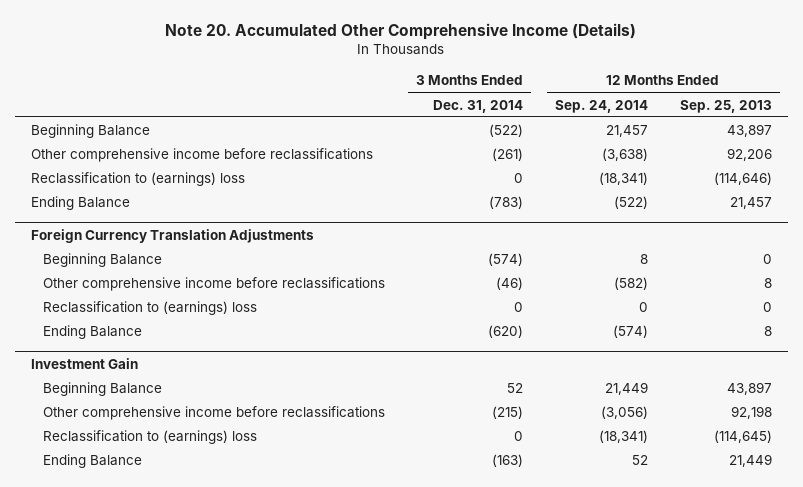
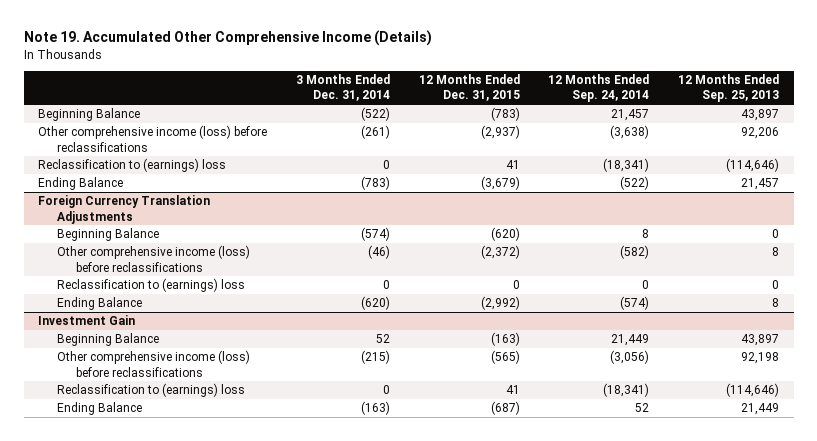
[165,23,637,41] Note 20. Accumulated Other Comprehensive Income (Details) -> [23,30,432,47] Note 19. Accumulated Other Comprehensive Income (Details)
none -> [418,74,520,102] 12 Months Ended Dec. 31, 2015
[30,148,373,163] Other comprehensive income before reclassifications -> [37,125,267,152] Other comprehensive income (loss) before reclassifications
[42,277,385,292] Other comprehensive income before reclassifications -> [57,245,251,272] Other comprehensive income (loss) before reclassifications
[42,406,385,421] Other comprehensive income before reclassifications -> [57,350,251,377] Other comprehensive income (loss) before reclassifications
[713,430,772,444] (114,645) -> [726,383,780,398] (114,646)

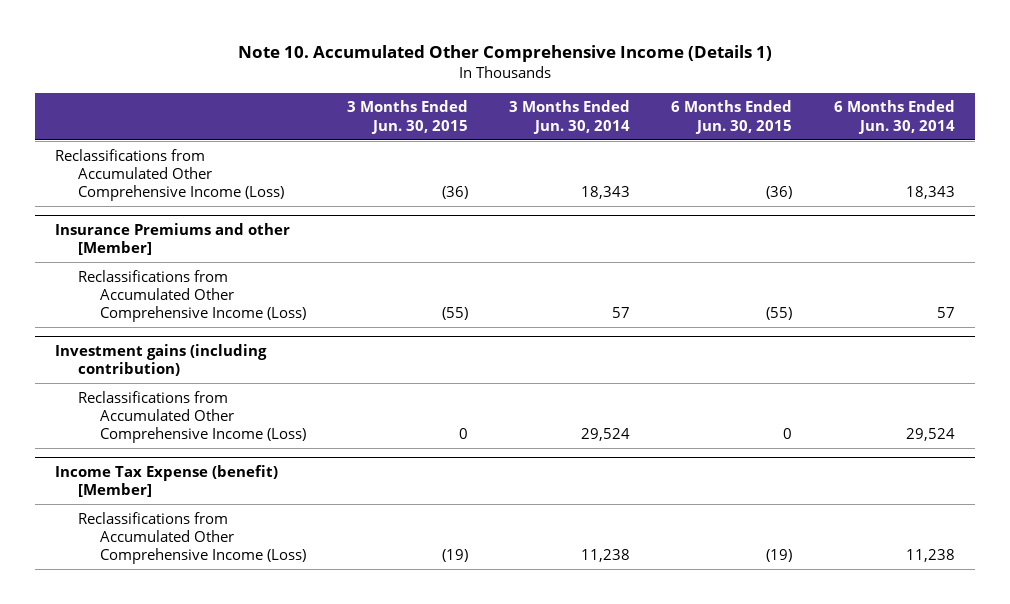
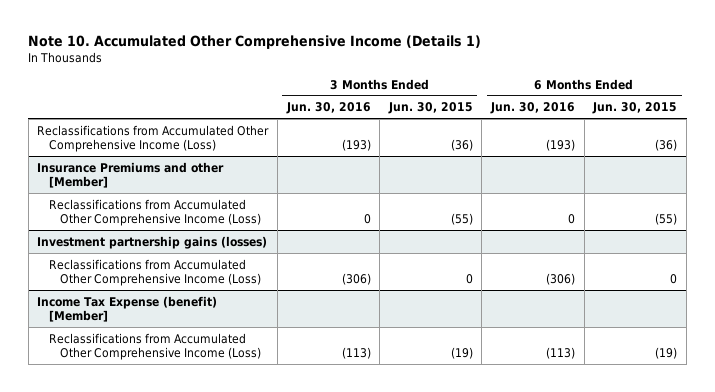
[509,100,631,134] 3 Months Ended Jun. 30, 2014 -> none
[833,100,955,134] 6 Months Ended Jun. 30, 2014 -> none
none -> [285,102,371,115] Jun. 30, 2016
none -> [490,102,576,115] Jun. 30, 2016
[55,343,268,377] Investment gains (including contribution) -> [37,235,268,249] Investment partnership gains (losses)

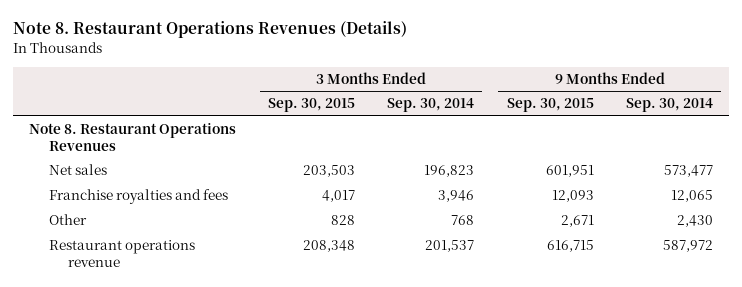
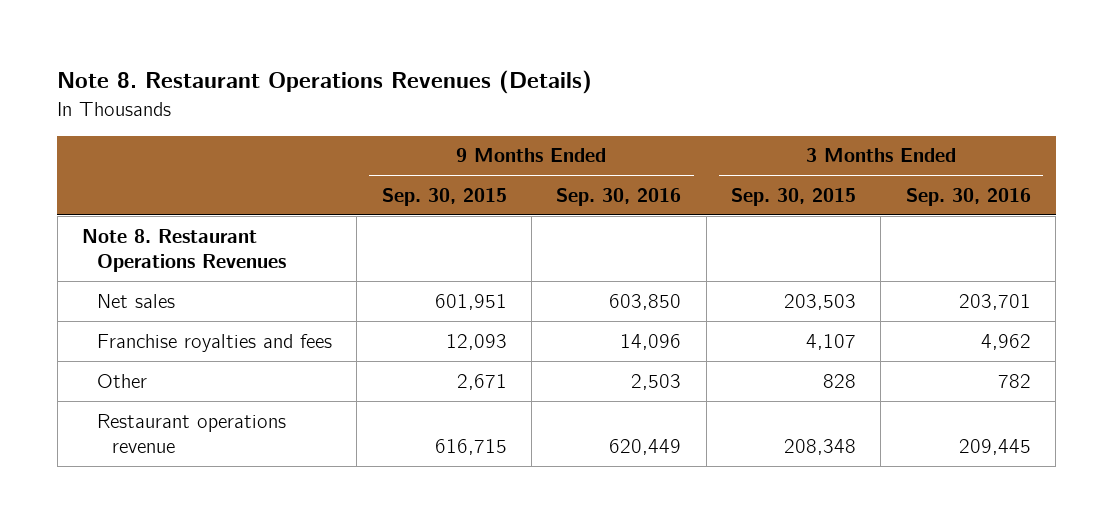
[387,98,475,113] Sep. 30, 2014 -> none
[625,98,713,113] Sep. 30, 2014 -> none
none -> [556,188,682,207] Sep. 30, 2016
none -> [905,188,1031,207] Sep. 30, 2016
[322,190,356,203] 4,017 -> [806,333,857,350] 4,107

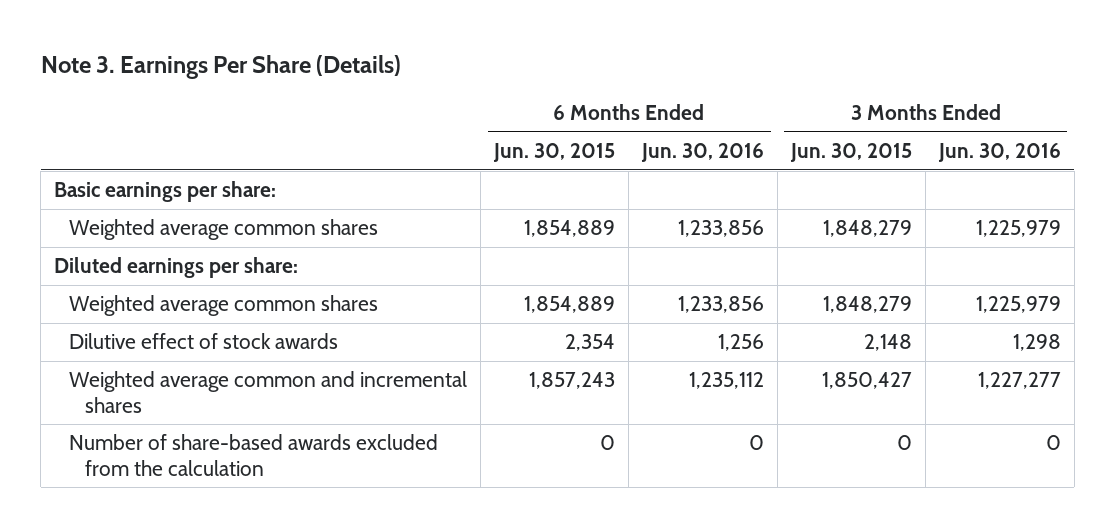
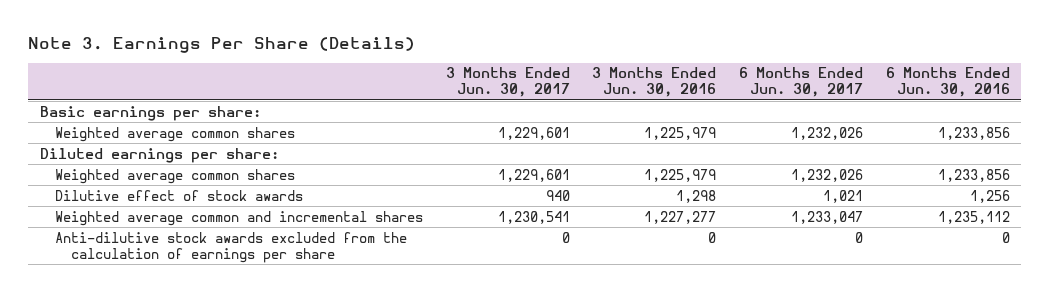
[493,143,616,163] Jun. 30, 2015 -> none
[789,143,912,163] Jun. 30, 2015 -> none
none -> [445,67,570,98] 3 Months Ended Jun. 30, 2017
none -> [738,67,863,98] 6 Months Ended Jun. 30, 2017
[69,434,439,476] Number of share-based awards excluded from the calculation -> [55,231,408,263] Anti-dilutive stock awards excluded from the calculation of earnings per share

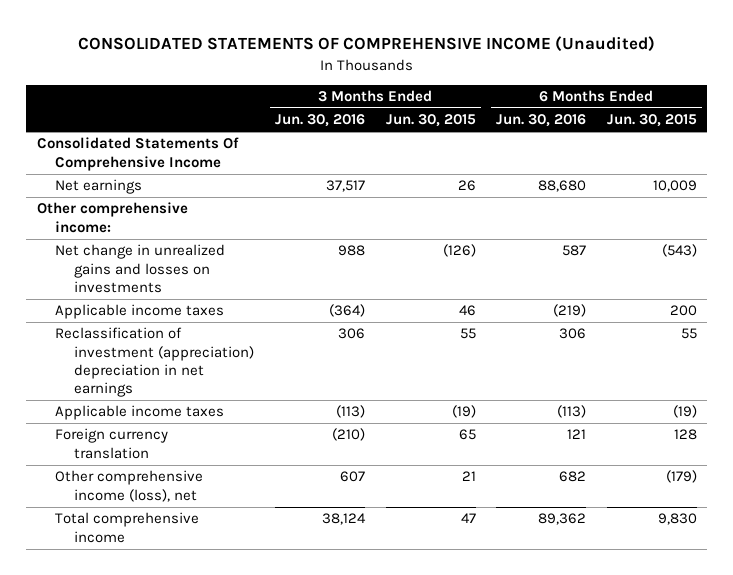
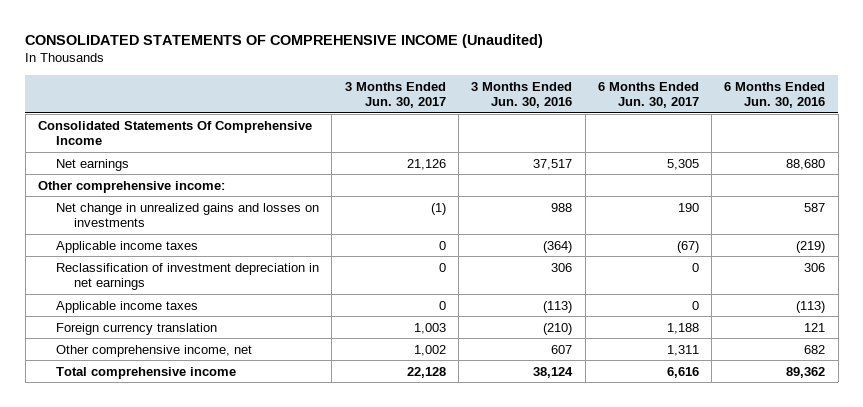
[385,114,476,128] Jun. 30, 2015 -> none
[606,114,697,128] Jun. 30, 2015 -> none
none -> [344,81,446,109] 3 Months Ended Jun. 30, 2017
none -> [597,81,699,109] 6 Months Ended Jun. 30, 2017
[55,327,255,398] Reclassification of investment (appreciation) depreciation in net earnings -> [56,262,320,291] Reclassification of investment depreciation in net earnings
[55,470,204,502] Other comprehensive income (loss), net -> [56,344,253,357] Other comprehensive income, net

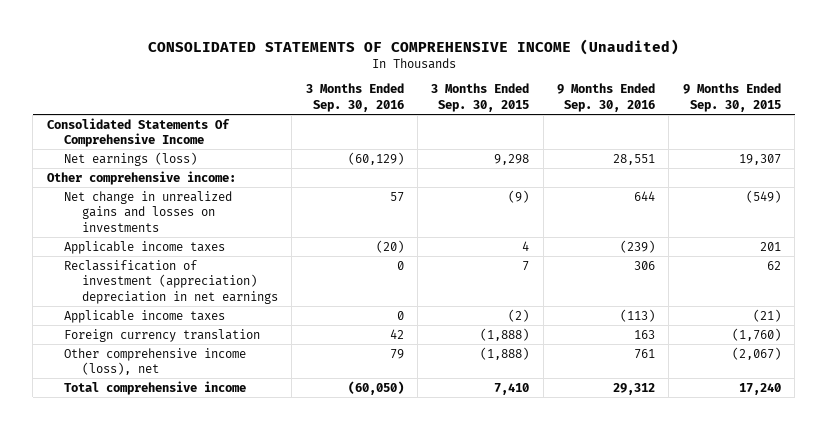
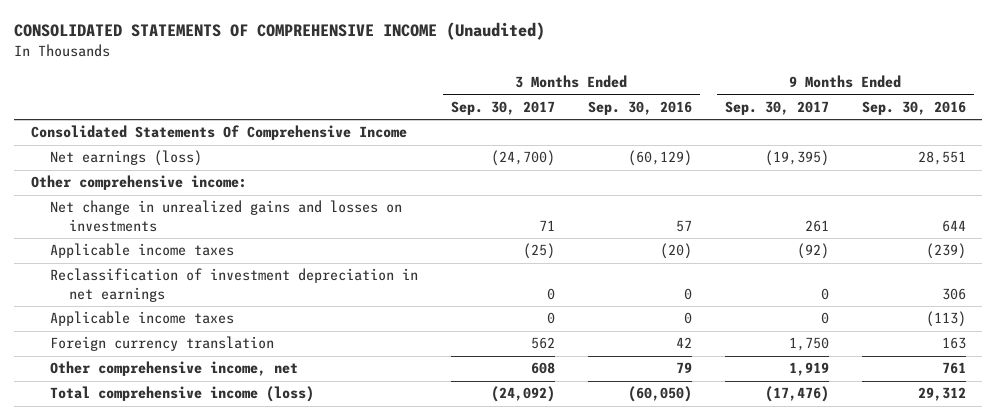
[431,83,530,112] 3 Months Ended Sep. 30, 2015 -> none
[682,83,781,112] 9 Months Ended Sep. 30, 2015 -> none
none -> [450,101,555,116] Sep. 30, 2017
none -> [724,101,829,116] Sep. 30, 2017
[64,259,278,304] Reclassification of investment (appreciation) depreciation in net earnings -> [50,268,419,302] Reclassification of investment depreciation in net earnings
[64,347,247,376] Other comprehensive income (loss), net -> [50,361,299,377] Other comprehensive income, net
[64,380,247,395] Total comprehensive income -> [50,386,315,403] Total comprehensive income (loss)

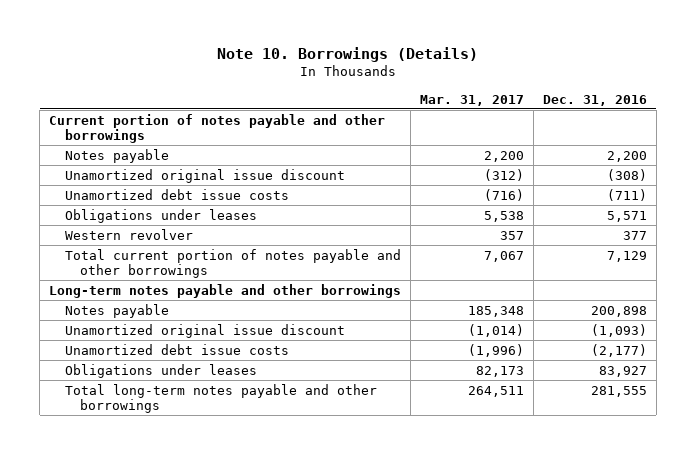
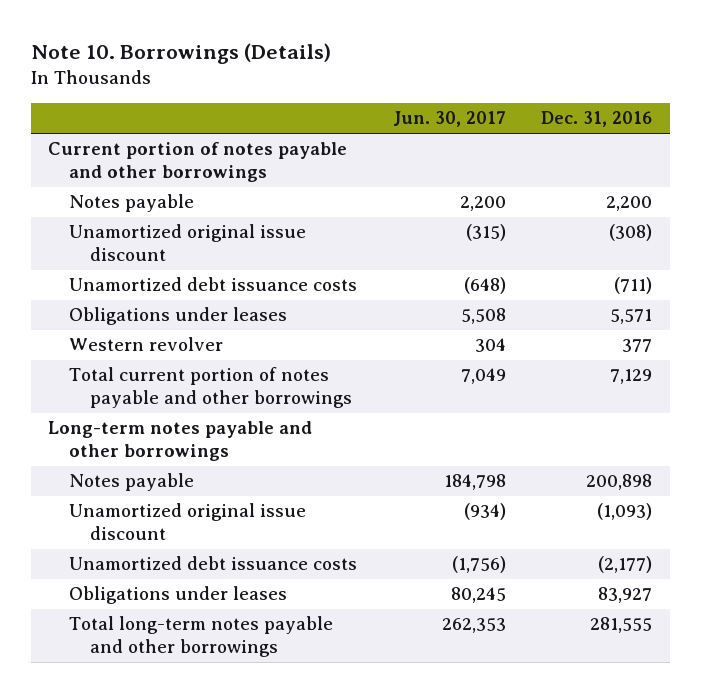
[419,94,524,106] Mar. 31, 2017 -> none
none -> [392,111,506,128] Jun. 30, 2017
[64,188,289,200] Unamortized debt issue costs -> [69,277,358,292] Unamortized debt issuance costs
[64,343,289,355] Unamortized debt issue costs -> [69,556,358,571] Unamortized debt issuance costs

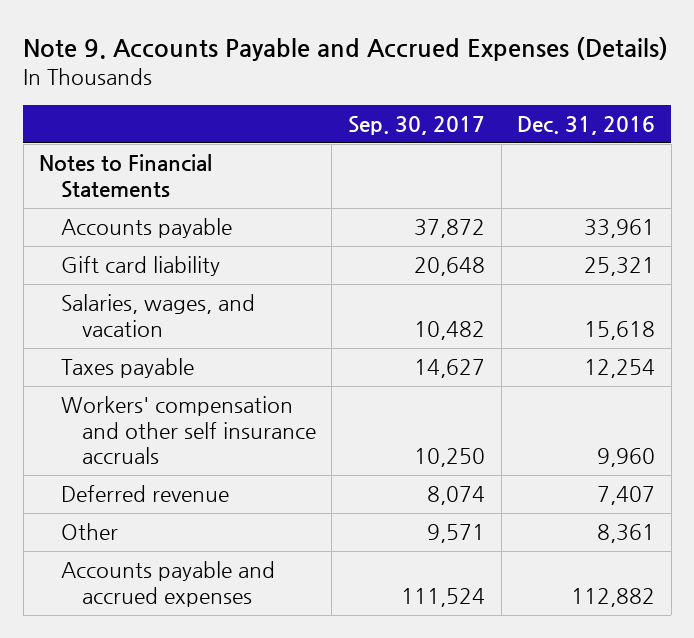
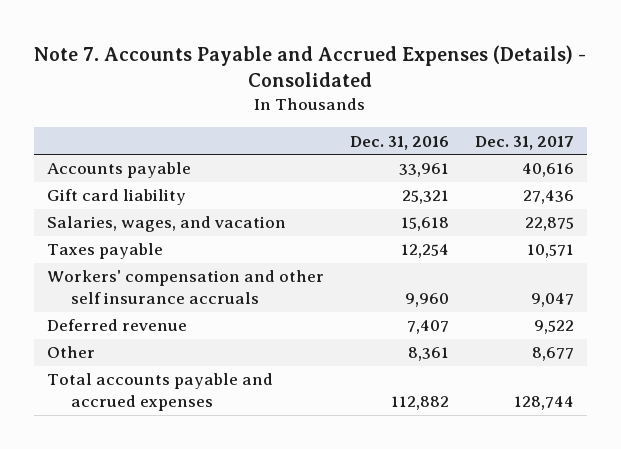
[23,36,669,61] Note 9. Accounts Payable and Accrued Expenses (Details) -> [34,44,587,88] Note 7. Accounts Payable and Accrued Expenses (Details) - Consolidated
[347,116,485,136] Sep. 30, 2017 -> none
none -> [474,135,574,150] Dec. 31, 2017
[39,154,213,198] Notes to Financial Statements -> none
[60,561,275,607] Accounts payable and accrued expenses -> [47,373,274,412] Total accounts payable and accrued expenses

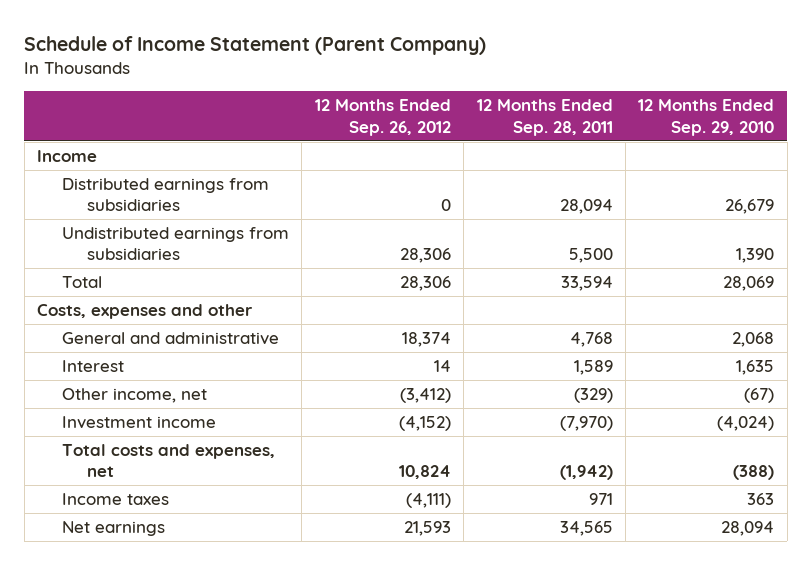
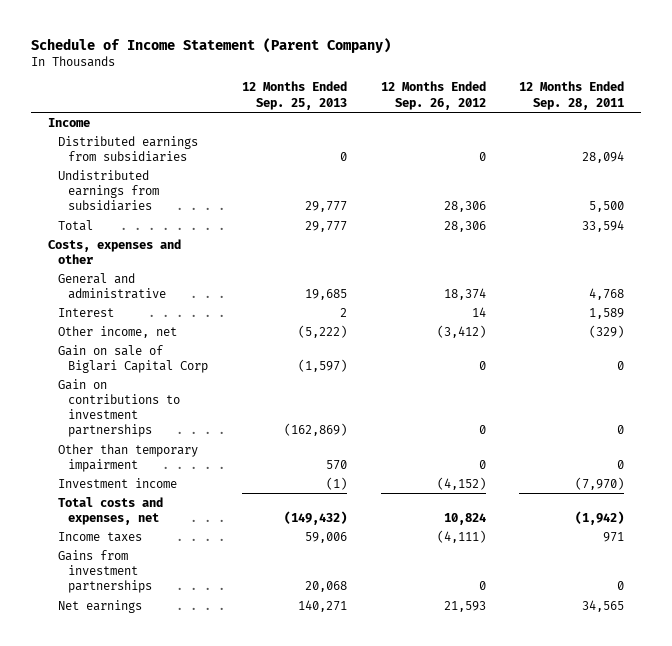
[638,99,775,136] 12 Months Ended Sep. 29, 2010 -> none
none -> [241,81,347,110] 12 Months Ended Sep. 25, 2013
none -> [58,344,209,373] Gain on sale of Biglari Capital Corp
none -> [58,378,181,438] Gain on contributions to investment partnerships
none -> [58,443,199,472] Other than temporary impairment
none -> [58,549,153,594] Gains from investment partnerships

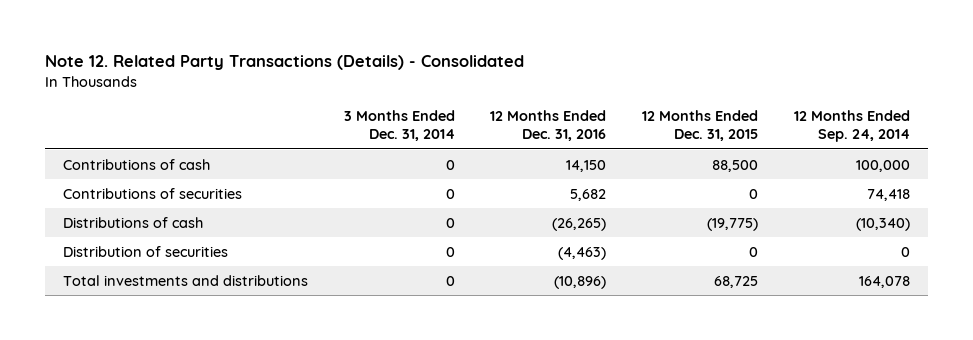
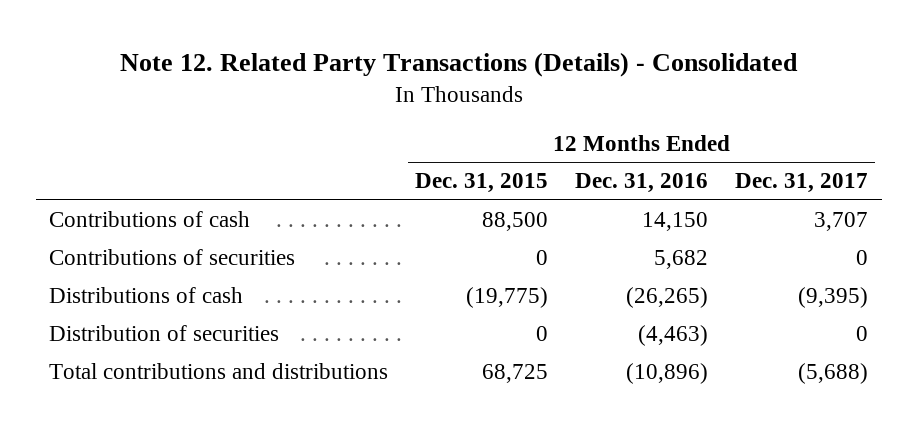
[343,109,455,142] 3 Months Ended Dec. 31, 2014 -> none
[794,109,911,143] 12 Months Ended Sep. 24, 2014 -> none
none -> [735,173,869,194] Dec. 31, 2017
[62,274,308,286] Total investments and distributions -> [49,363,389,380] Total contributions and distributions

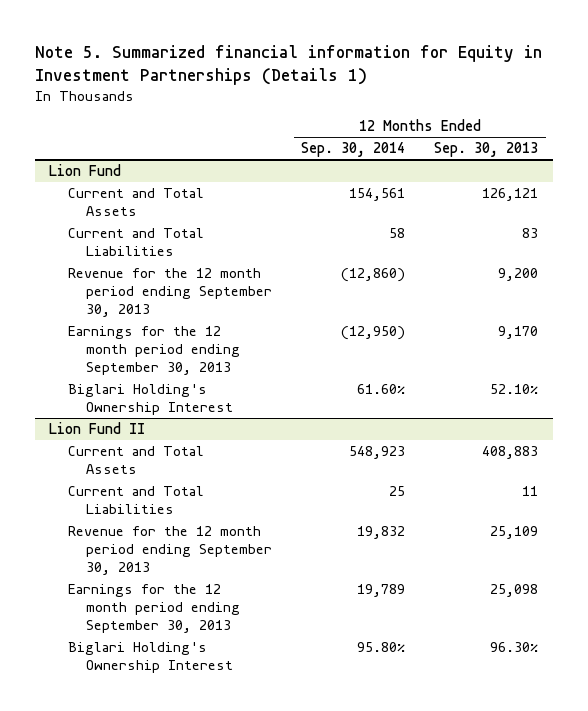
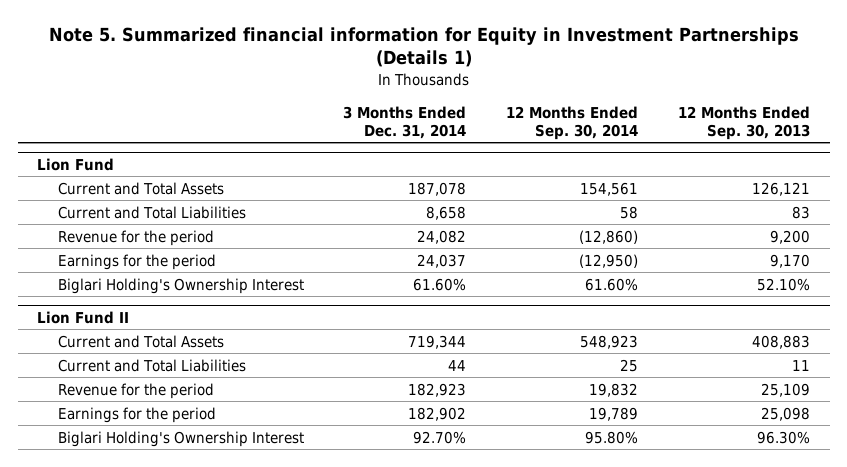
none -> [343,105,467,139] 3 Months Ended Dec. 31, 2014
[67,268,273,317] Revenue for the 12 month period ending September 30, 2013 -> [57,229,214,246] Revenue for the period
[67,326,241,375] Earnings for the 12 month period ending September 30, 2013 -> [57,253,216,270] Earnings for the period
[67,526,273,575] Revenue for the 12 month period ending September 30, 2013 -> [57,382,214,399] Revenue for the period
[67,584,241,633] Earnings for the 12 month period ending September 30, 2013 -> [57,406,216,423] Earnings for the period

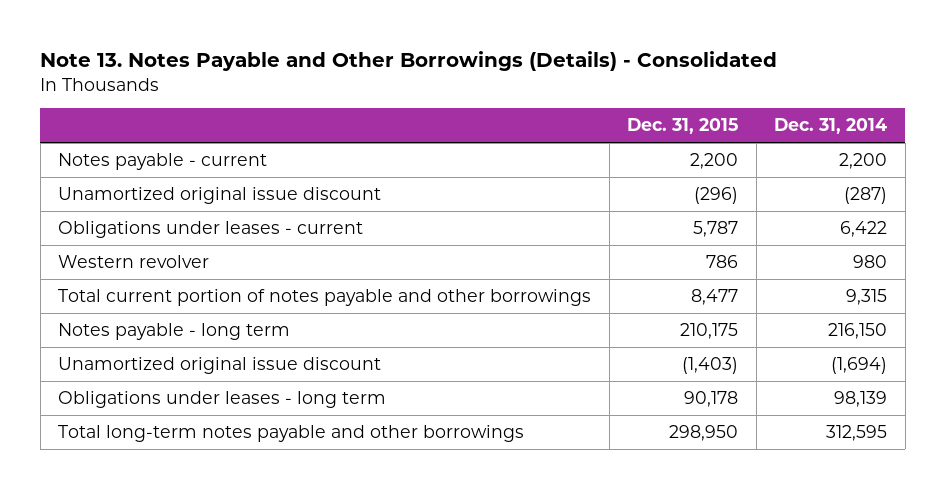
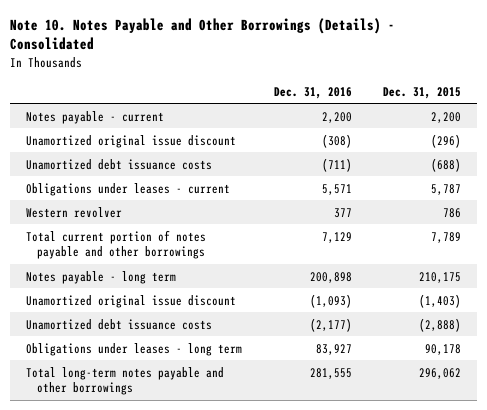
[40,51,778,72] Note 13. Notes Payable and Other Borrowings (Details) - Consolidated -> [10,17,396,51] Note 10. Notes Payable and Other Borrowings (Details) - Consolidated
[774,118,888,135] Dec. 31, 2014 -> none
none -> [273,86,352,99] Dec. 31, 2016
none -> [26,158,213,170] Unamortized debt issuance costs
[691,288,739,305] 8,477 -> [431,231,462,243] 7,789
none -> [26,318,213,330] Unamortized debt issuance costs
[669,424,739,441] 298,950 -> [419,367,462,379] 296,062

